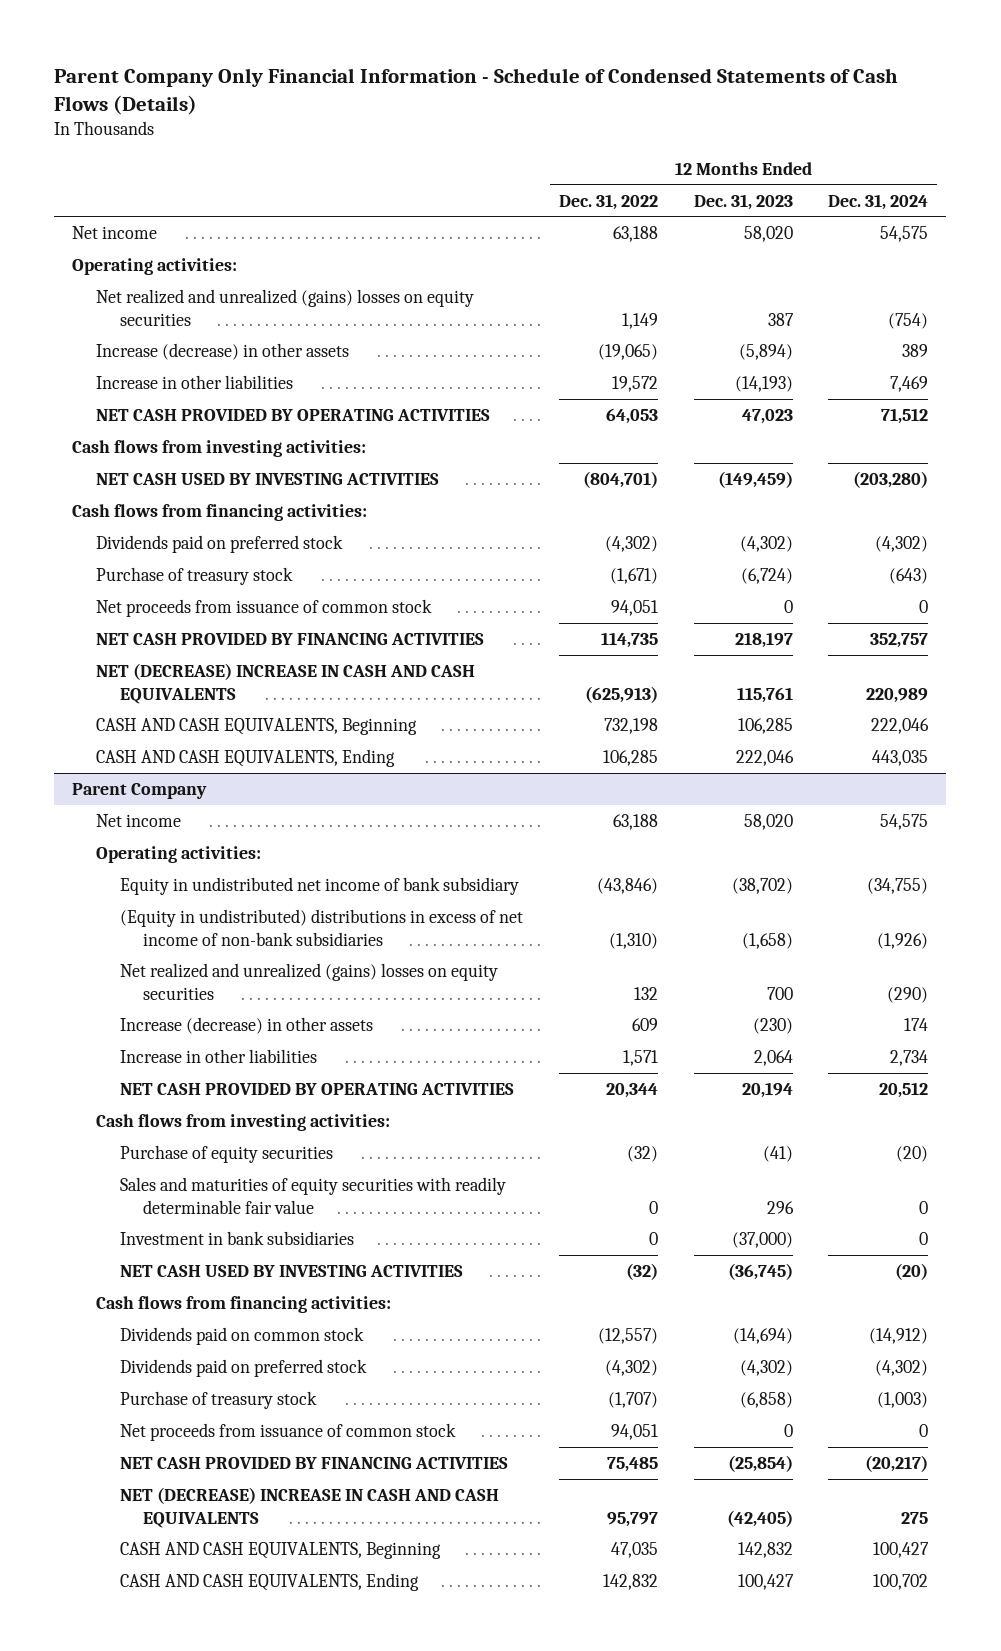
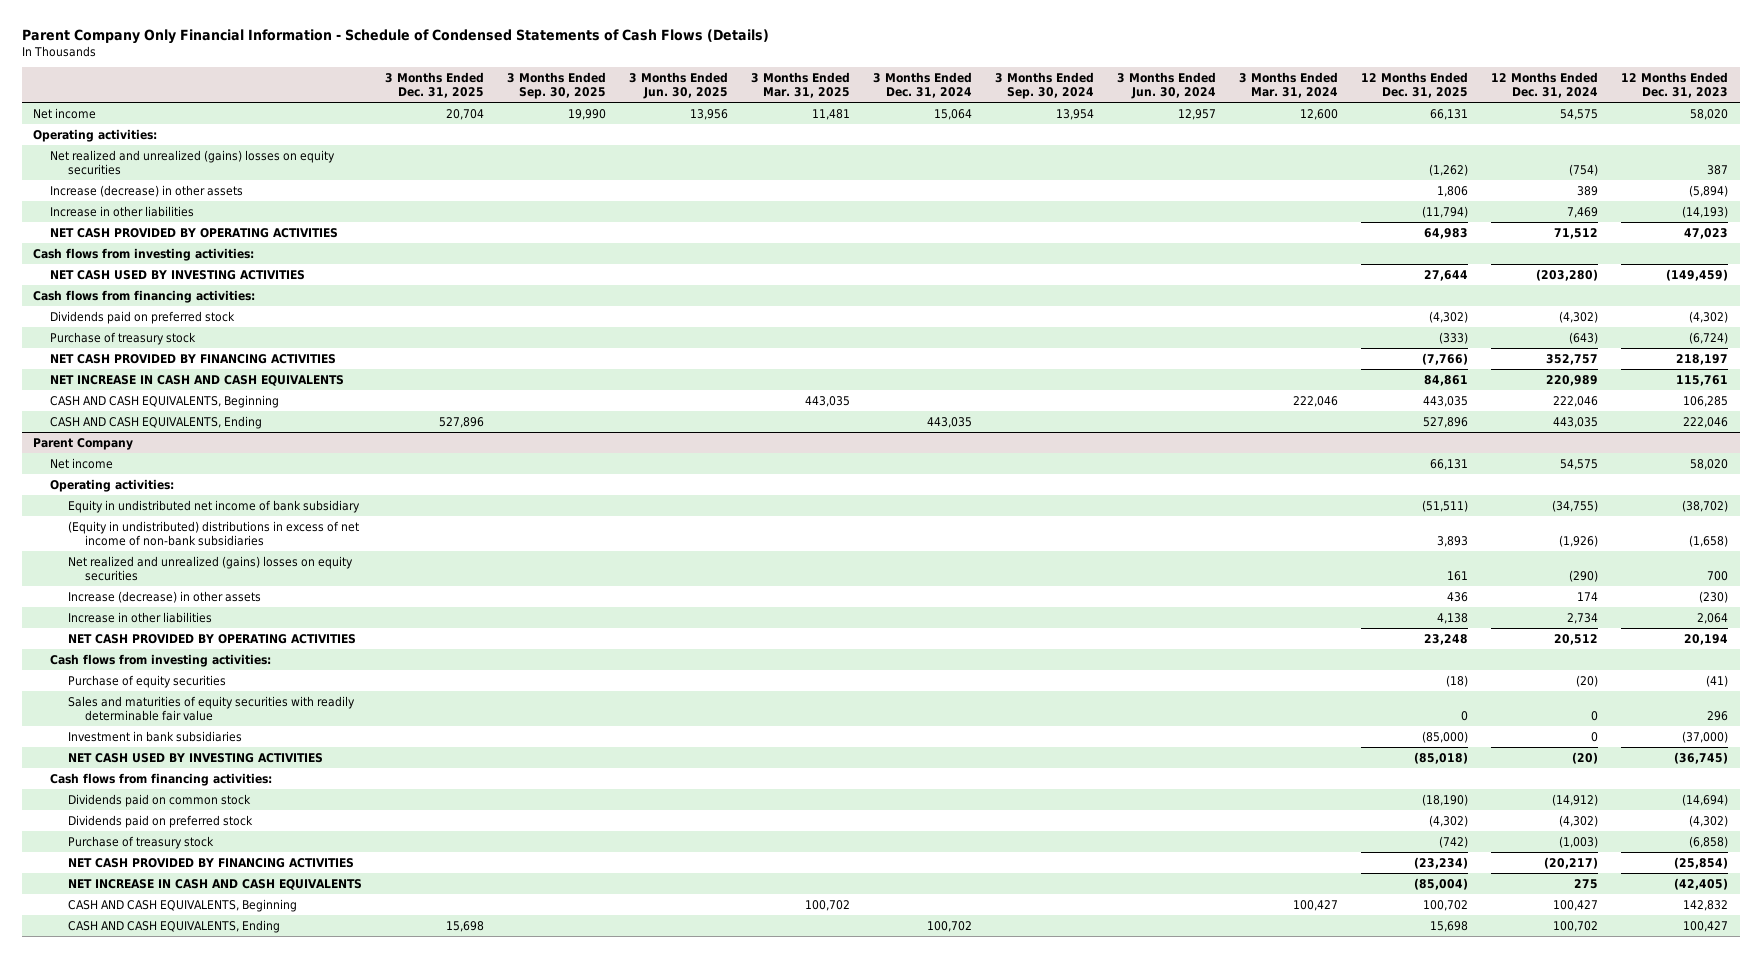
[558,193,658,210] Dec. 31, 2022 -> none
none -> [384,72,484,98] 3 Months Ended Dec. 31, 2025
none -> [506,72,606,99] 3 Months Ended Sep. 30, 2025
none -> [629,72,729,99] 3 Months Ended Jun. 30, 2025
none -> [751,72,851,98] 3 Months Ended Mar. 31, 2025
none -> [873,72,973,98] 3 Months Ended Dec. 31, 2024
none -> [995,72,1095,99] 3 Months Ended Sep. 30, 2024
none -> [1117,72,1217,99] 3 Months Ended Jun. 30, 2024
none -> [1239,72,1339,98] 3 Months Ended Mar. 31, 2024
none -> [1361,72,1469,98] 12 Months Ended Dec. 31, 2025
[96,598,433,617] Net proceeds from issuance of common stock -> none
[96,662,476,704] NET (DECREASE) INCREASE IN CASH AND CASH EQUIVALENTS -> [50,374,345,386] NET INCREASE IN CASH AND CASH EQUIVALENTS
[119,1422,456,1441] Net proceeds from issuance of common stock -> none
[119,1486,499,1528] NET (DECREASE) INCREASE IN CASH AND CASH EQUIVALENTS -> [67,878,362,890] NET INCREASE IN CASH AND CASH EQUIVALENTS

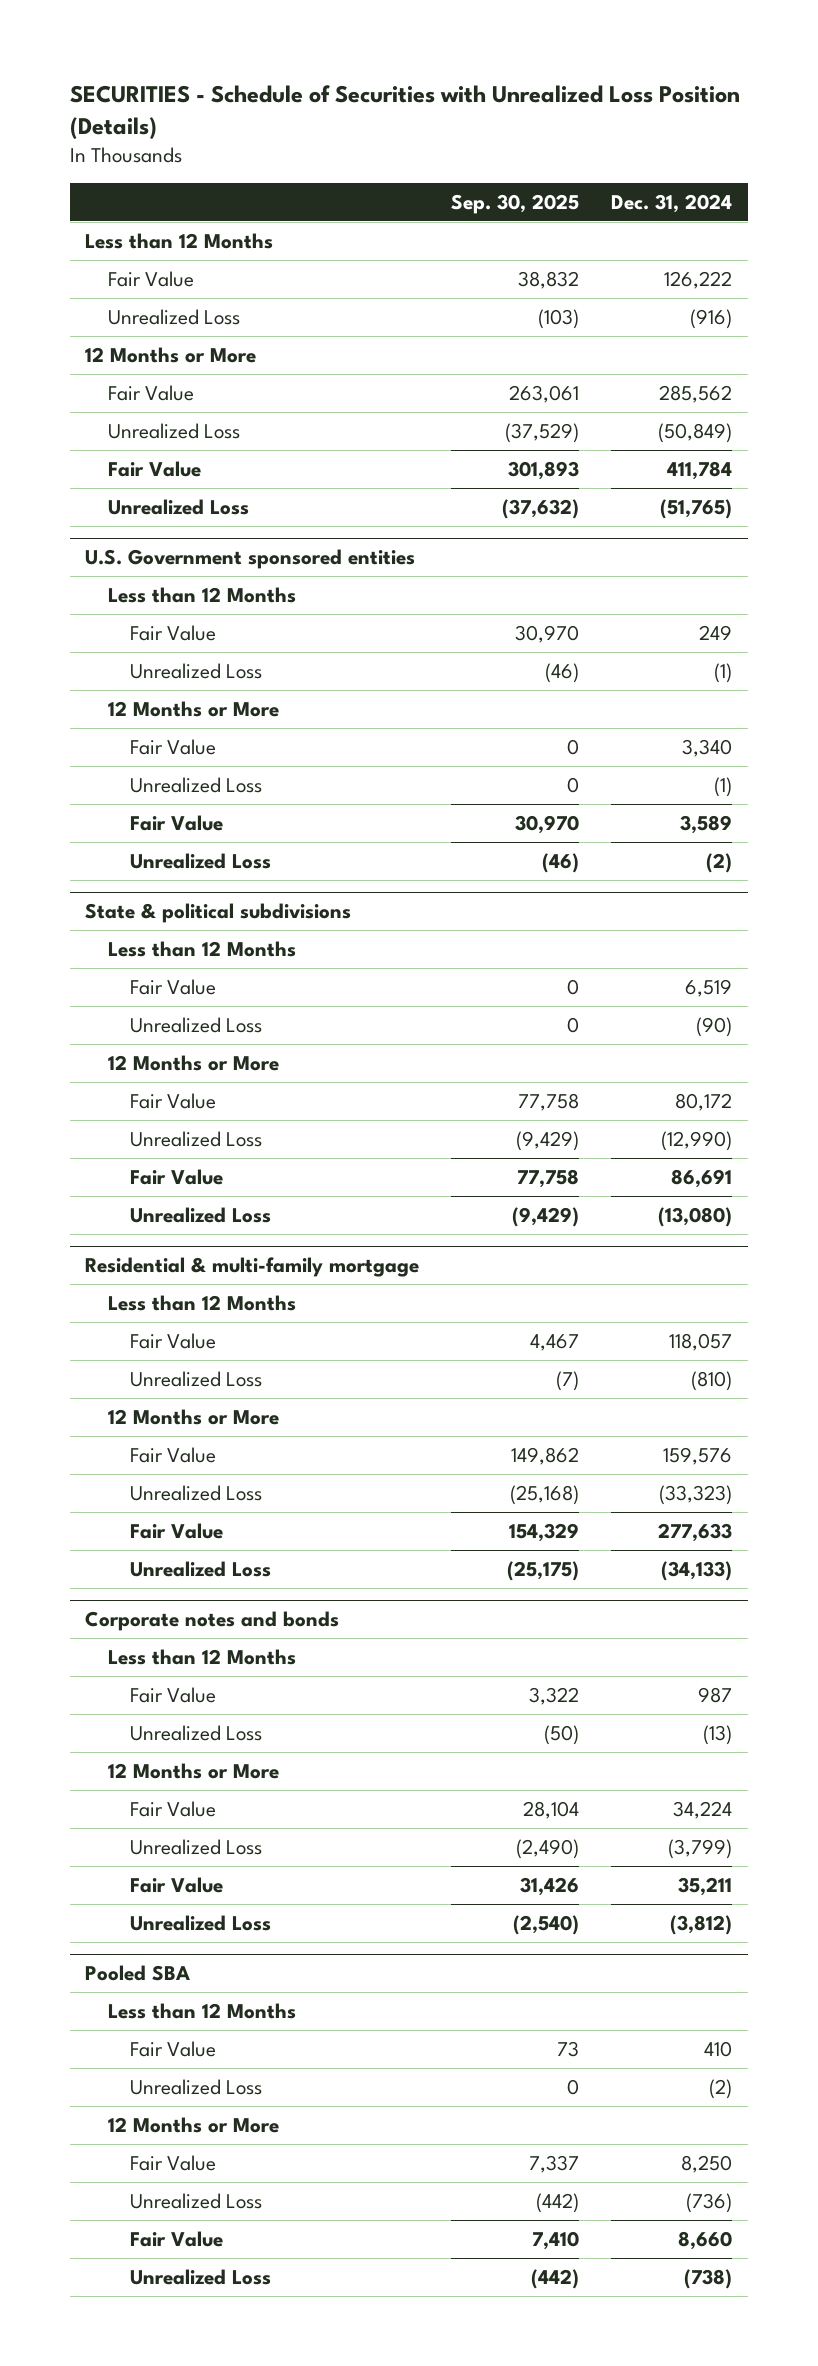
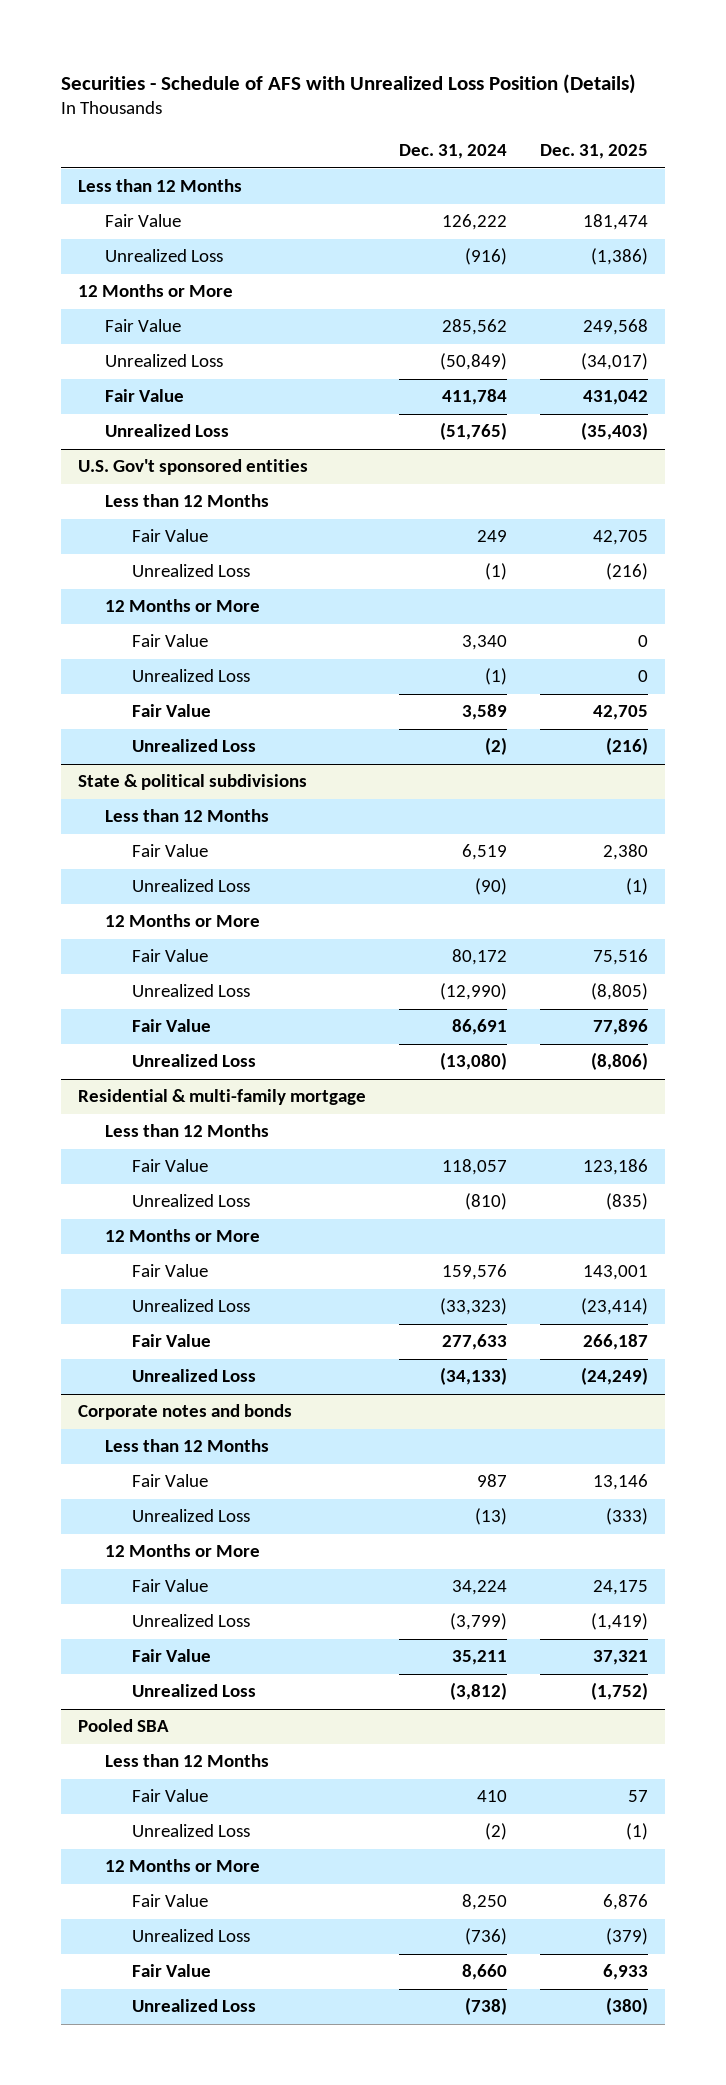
[69,84,740,140] SECURITIES - Schedule of Securities with Unrealized Loss Position (Details) -> [61,73,637,94] Securities - Schedule of AFS with Unrealized Loss Position (Details)
[451,193,580,214] Sep. 30, 2025 -> none
none -> [540,144,649,160] Dec. 31, 2025
[85,549,416,570] U.S. Government sponsored entities -> [77,459,308,476] U.S. Gov't sponsored entities

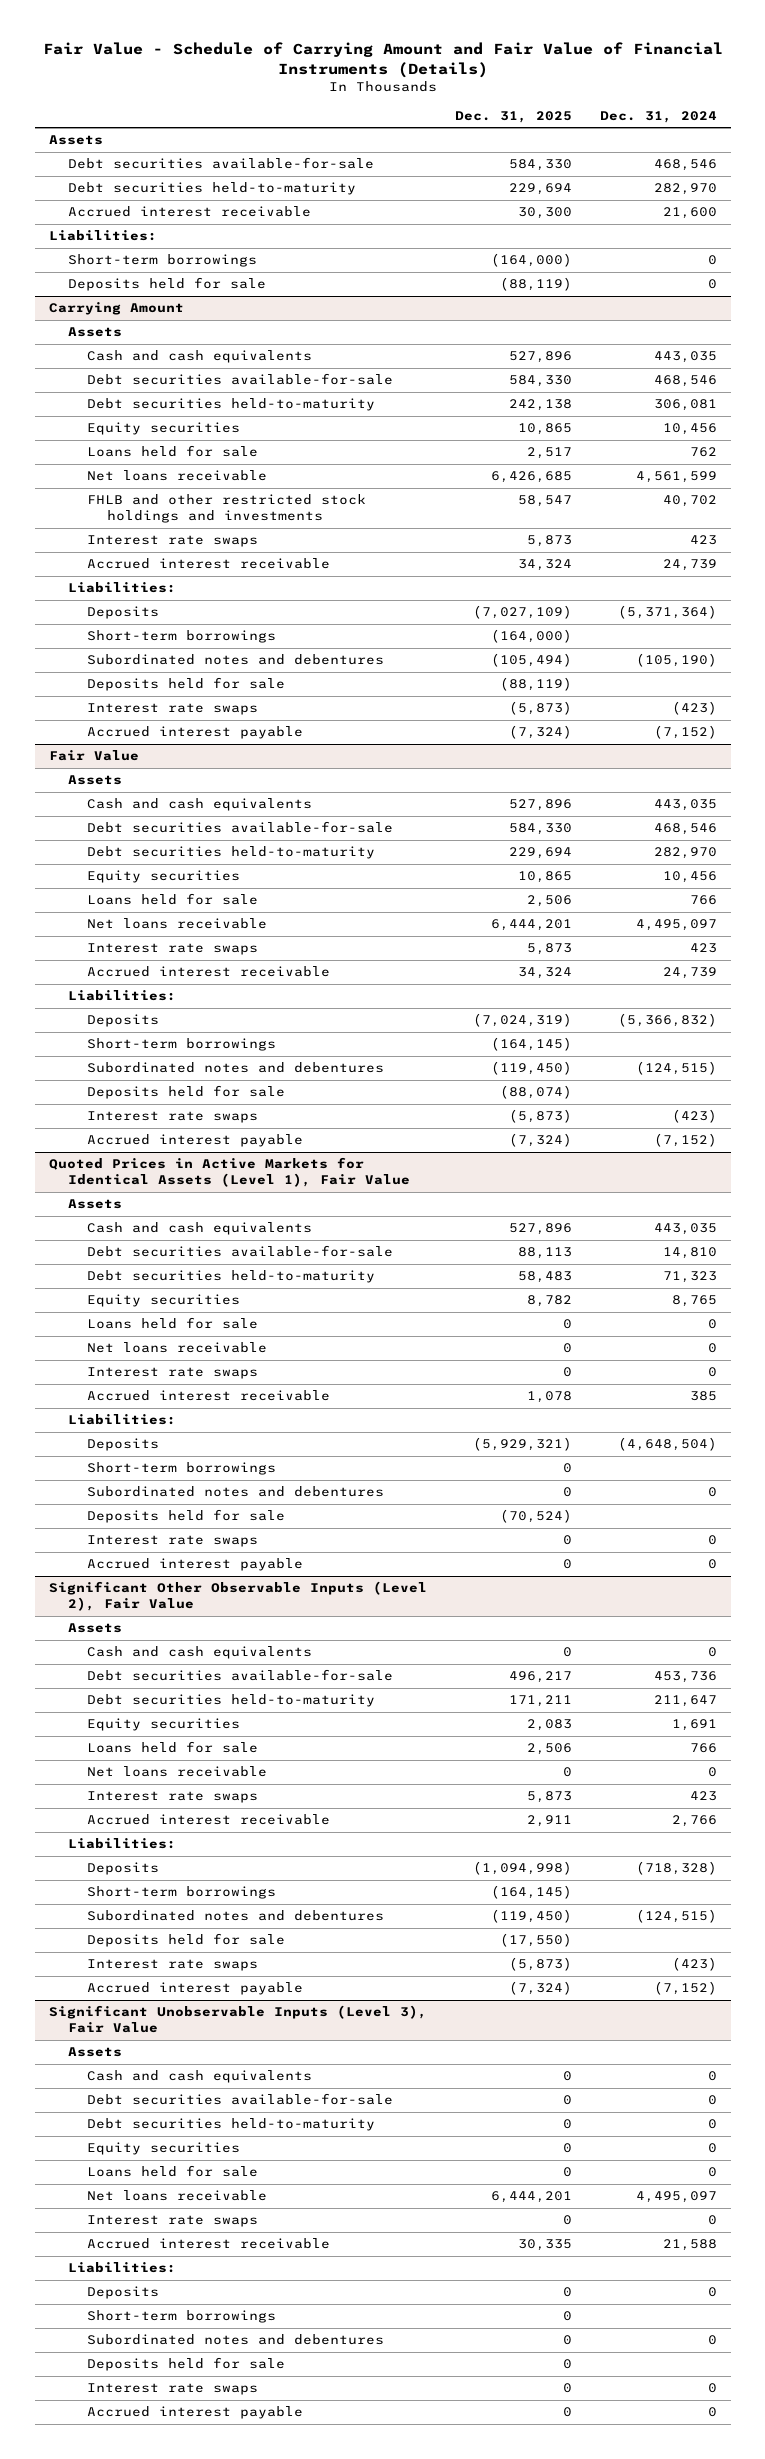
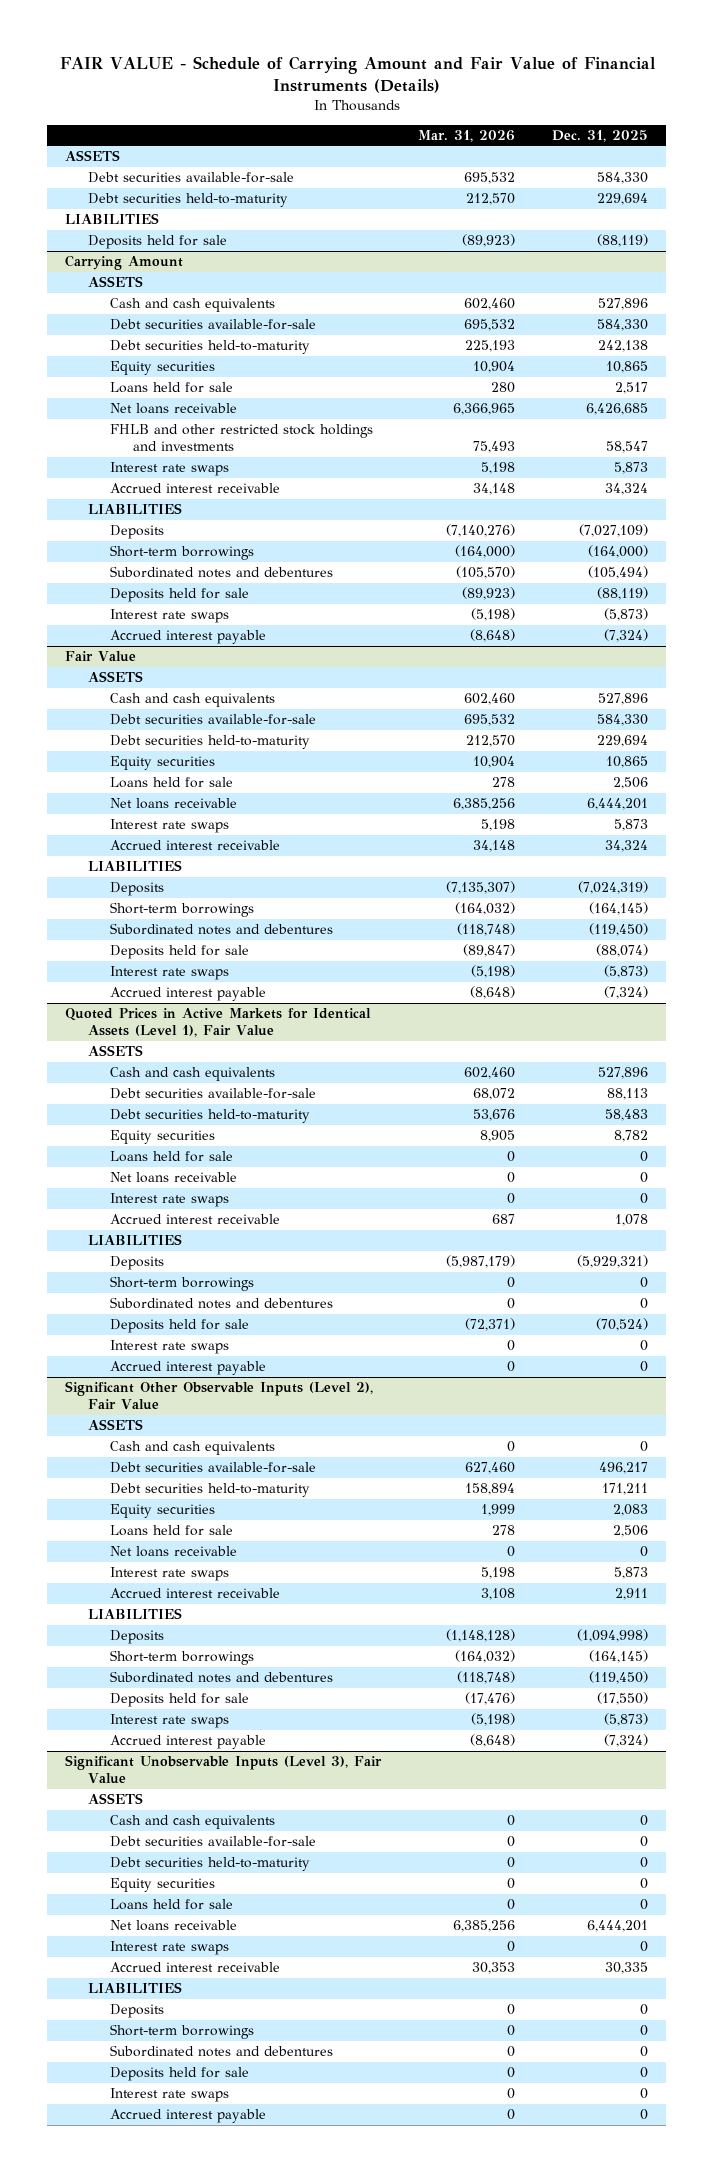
[42,42,723,78] Fair Value - Schedule of Carrying Amount and Fair Value of Financial Instruments (Details) -> [59,56,656,94] FAIR VALUE - Schedule of Carrying Amount and Fair Value of Financial Instruments (Details)
[599,110,717,123] Dec. 31, 2024 -> none
none -> [418,129,516,142] Mar. 31, 2026
[48,135,103,146] Assets -> [65,150,121,162] ASSETS
[68,206,312,218] Accrued interest receivable -> none
[68,254,258,268] Short-term borrowings -> none
[48,230,157,242] Liabilities: -> [65,213,160,225] LIABILITIES
[68,327,123,338] Assets -> [87,276,143,288] ASSETS
[68,582,177,594] Liabilities: -> [87,503,182,515] LIABILITIES
[68,775,123,786] Assets -> [87,671,143,683] ASSETS
[68,990,177,1002] Liabilities: -> [87,860,182,872] LIABILITIES
[68,1199,123,1210] Assets -> [87,1045,143,1057] ASSETS
[68,1414,177,1426] Liabilities: -> [87,1234,182,1246] LIABILITIES
[68,1623,123,1634] Assets -> [87,1419,143,1431] ASSETS
[68,1838,177,1850] Liabilities: -> [87,1608,182,1620] LIABILITIES
[68,2047,123,2058] Assets -> [87,1793,143,1805] ASSETS
[68,2262,177,2274] Liabilities: -> [87,1982,182,1994] LIABILITIES

